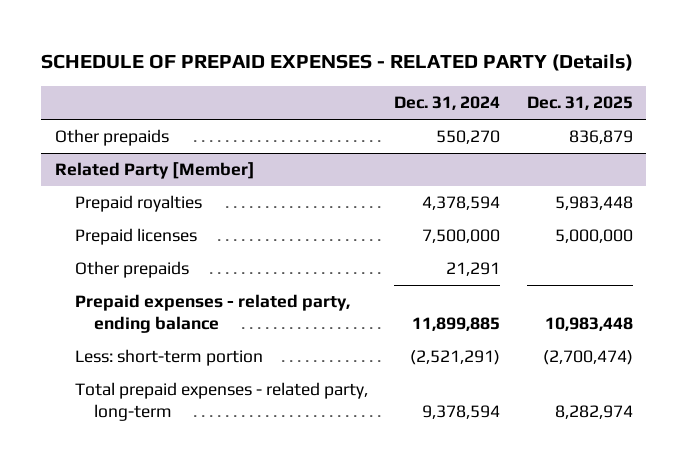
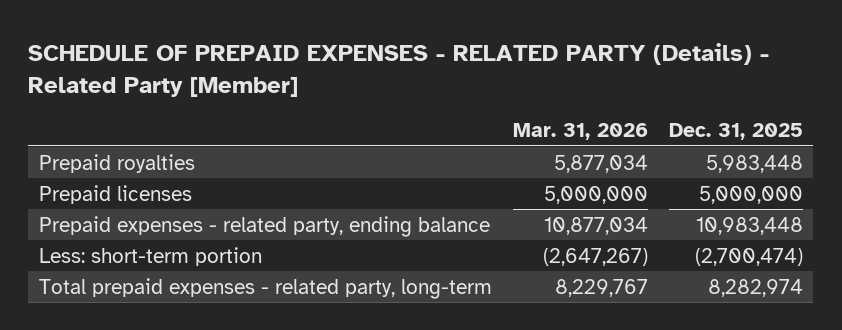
[41,54,634,72] SCHEDULE OF PREPAID EXPENSES - RELATED PARTY (Details) -> [28,42,770,98] SCHEDULE OF PREPAID EXPENSES - RELATED PARTY (Details) - Related Party [Member]
[394,96,501,111] Dec. 31, 2024 -> none
none -> [512,123,648,141] Mar. 31, 2026
[54,129,169,147] Other prepaids -> none
[54,162,255,180] Related Party [Member] -> none
[74,261,189,279] Other prepaids -> none

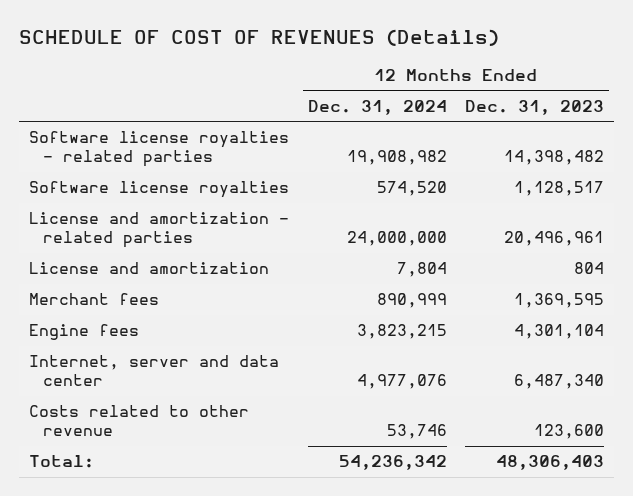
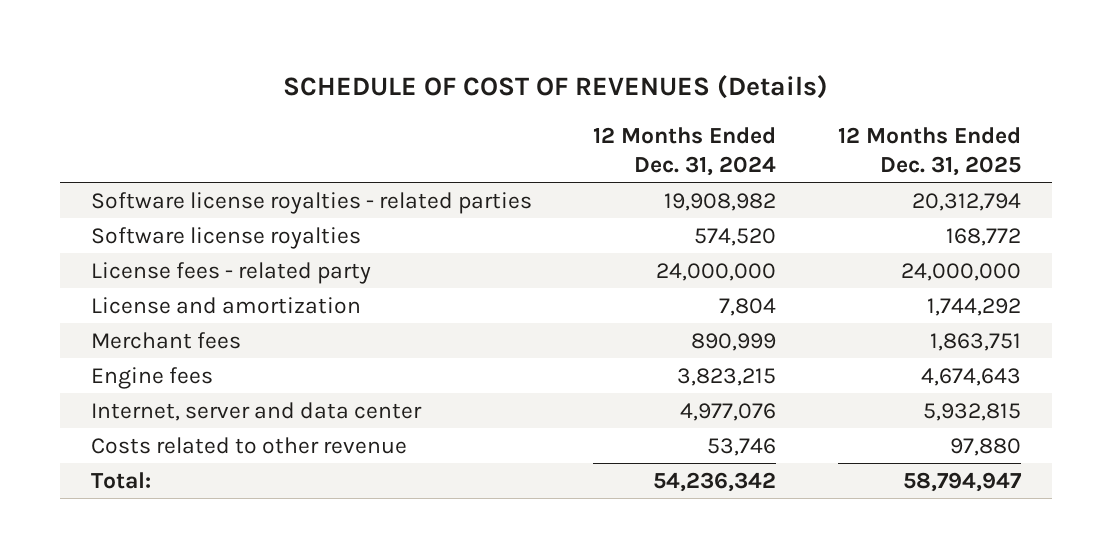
[465,100,605,116] Dec. 31, 2023 -> none
none -> [838,127,1022,177] 12 Months Ended Dec. 31, 2025
[28,212,289,249] License and amortization - related parties -> none
none -> [90,261,371,284] License fees - related party

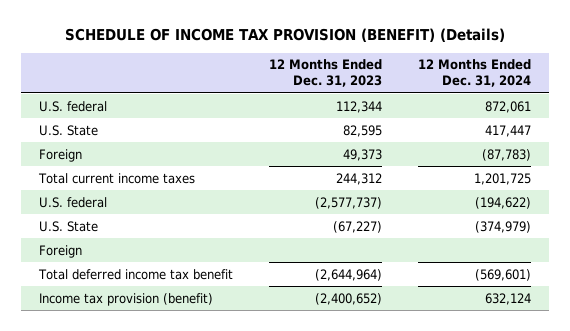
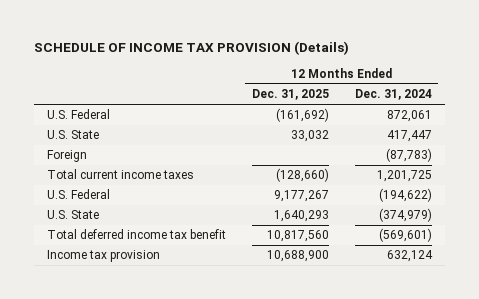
[65,28,506,43] SCHEDULE OF INCOME TAX PROVISION (BENEFIT) (Details) -> [33,41,349,56] SCHEDULE OF INCOME TAX PROVISION (Details)
[269,59,383,88] 12 Months Ended Dec. 31, 2023 -> none
none -> [251,89,329,101] Dec. 31, 2025
[38,100,107,112] U.S. federal -> [46,109,110,120] U.S. Federal
[38,196,107,208] U.S. federal -> [46,189,110,200] U.S. Federal
[38,244,82,258] Foreign -> none
[38,292,213,306] Income tax provision (benefit) -> [46,250,160,263] Income tax provision

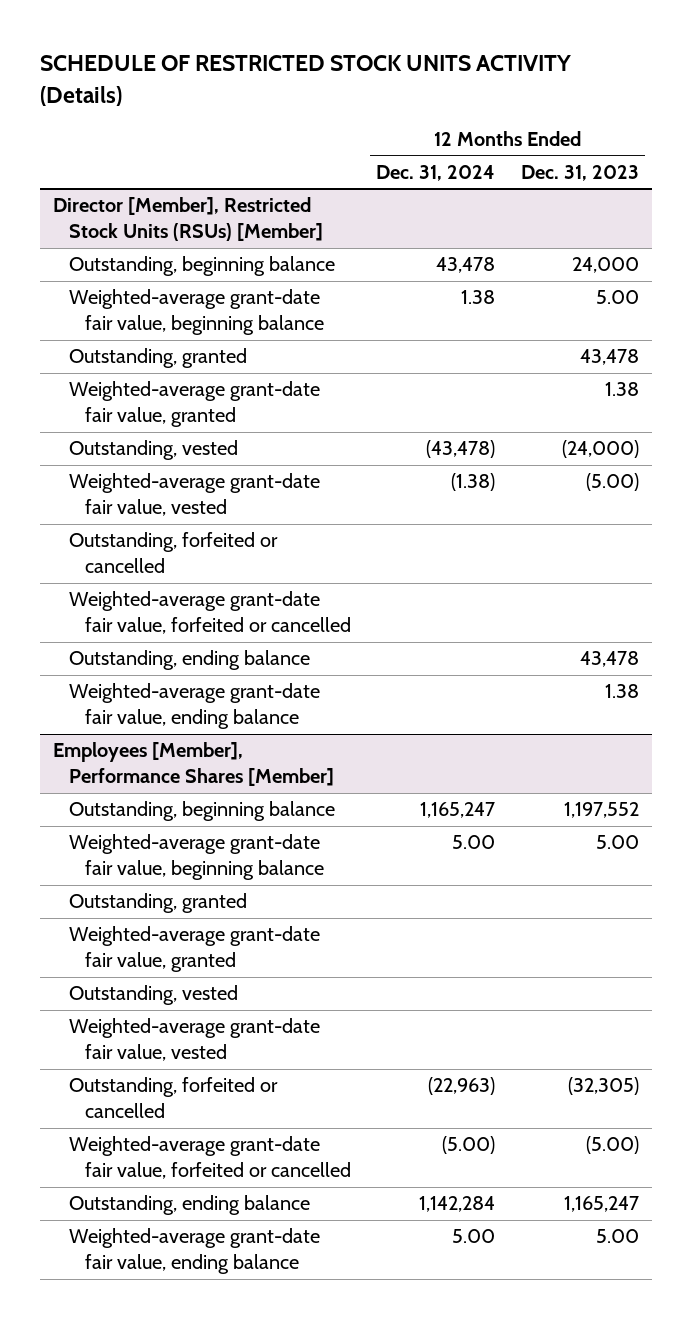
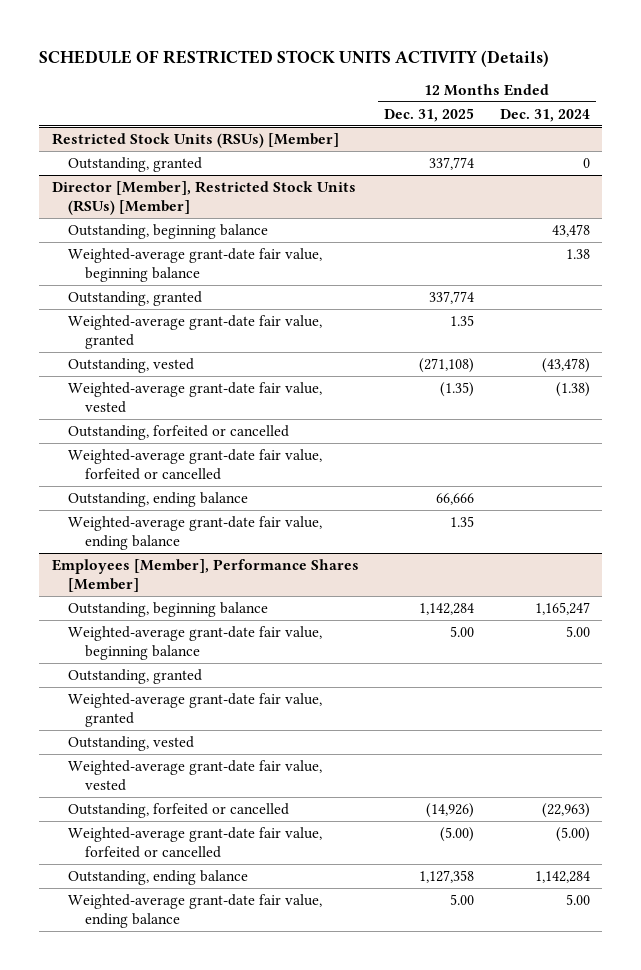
[520,164,639,181] Dec. 31, 2023 -> none
none -> [384,107,475,122] Dec. 31, 2025
none -> [51,132,339,148] Restricted Stock Units (RSUs) [Member]
none -> [68,156,203,172] Outstanding, granted

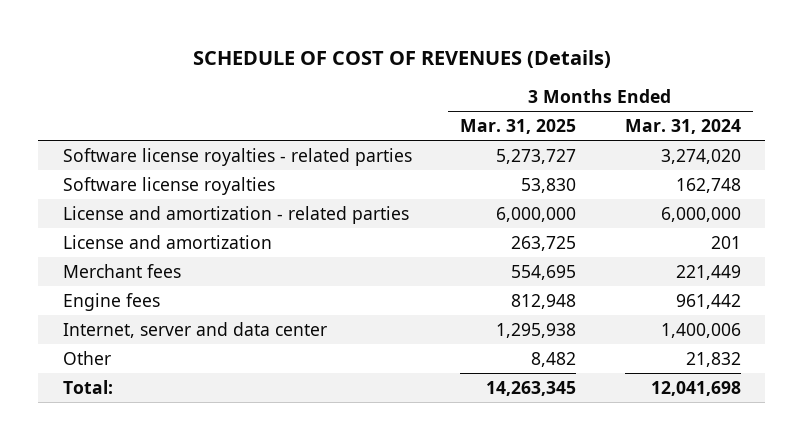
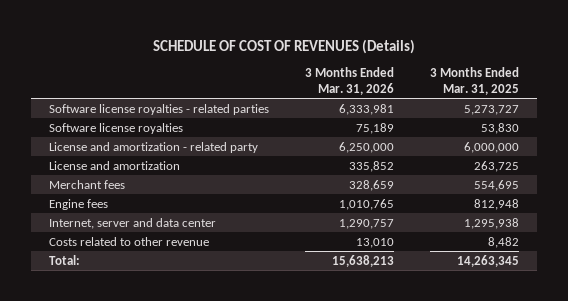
[624,119,741,135] Mar. 31, 2024 -> none
none -> [304,67,394,95] 3 Months Ended Mar. 31, 2026
[62,205,409,224] License and amortization - related parties -> [49,141,259,153] License and amortization - related party
[62,350,111,365] Other -> [49,236,210,246] Costs related to other revenue

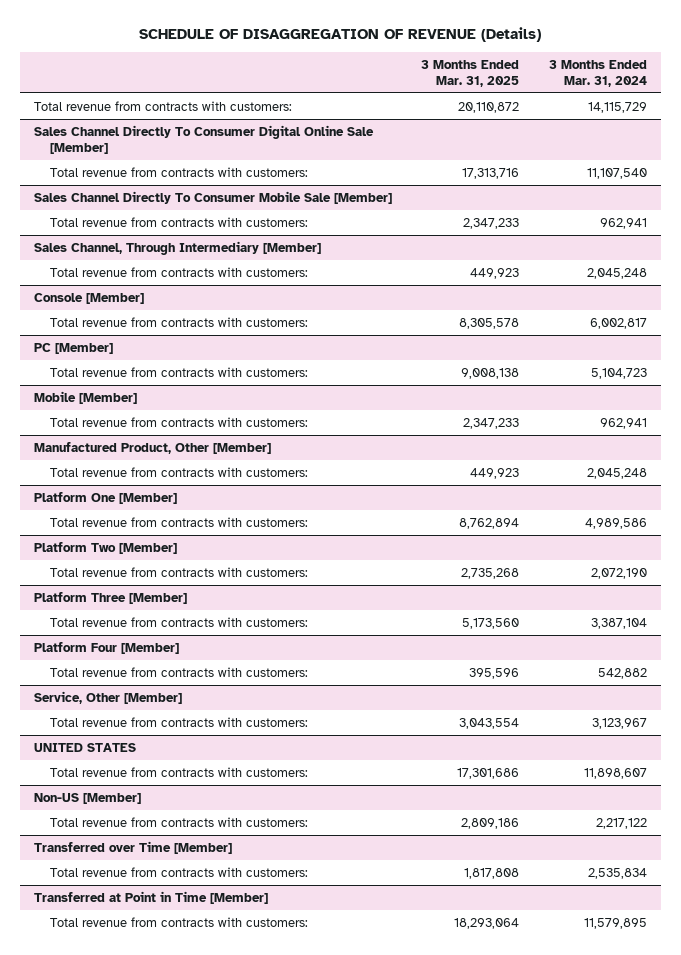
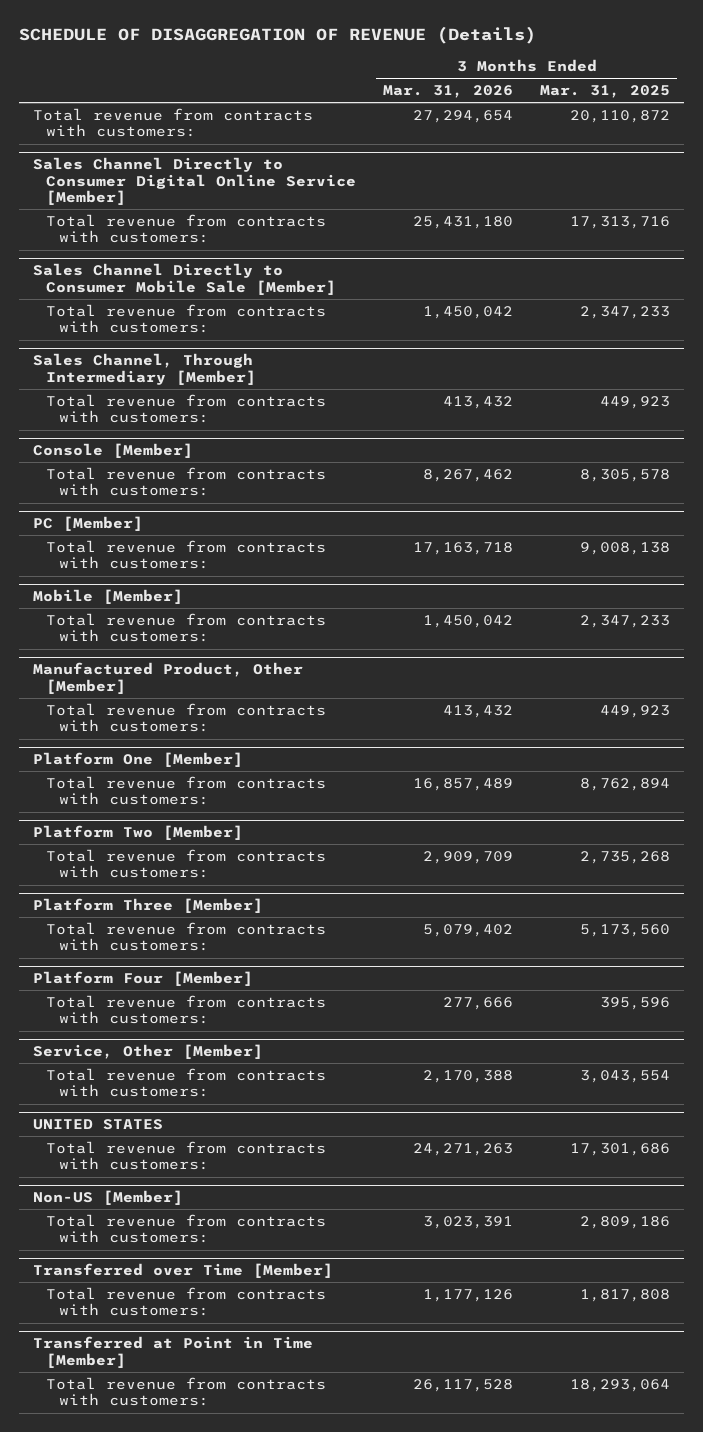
[548,59,647,87] 3 Months Ended Mar. 31, 2024 -> none
none -> [383,84,514,98] Mar. 31, 2026
[34,124,375,154] Sales Channel Directly To Consumer Digital Online Sale [Member] -> [32,157,356,206] Sales Channel Directly to Consumer Digital Online Service [Member]
[34,190,393,204] Sales Channel Directly To Consumer Mobile Sale [Member] -> [32,263,336,295] Sales Channel Directly to Consumer Mobile Sale [Member]

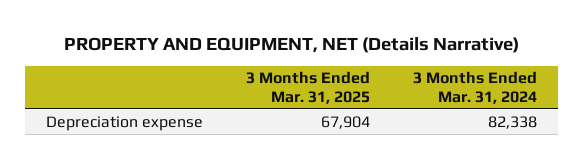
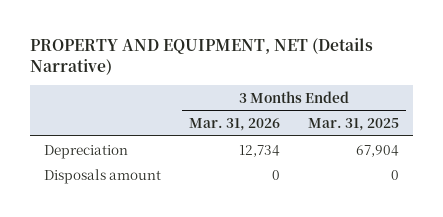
[413,71,538,104] 3 Months Ended Mar. 31, 2024 -> none
none -> [189,117,281,131] Mar. 31, 2026
[46,116,204,132] Depreciation expense -> [44,144,129,159] Depreciation
none -> [44,168,162,184] Disposals amount

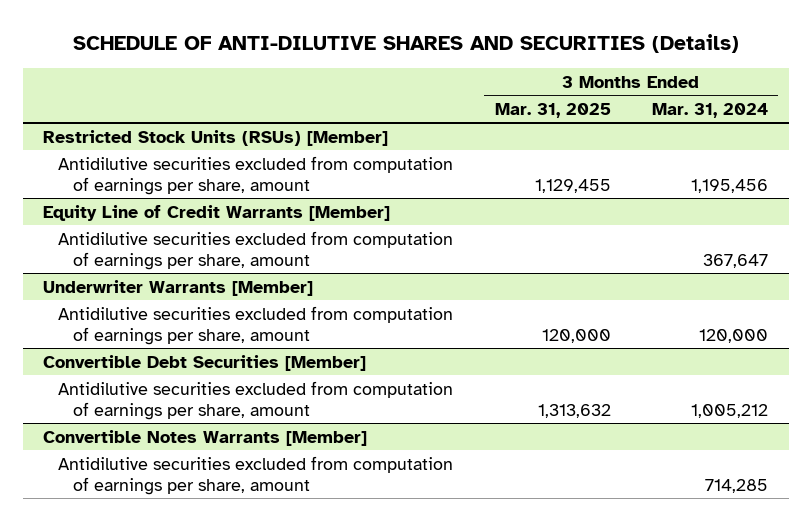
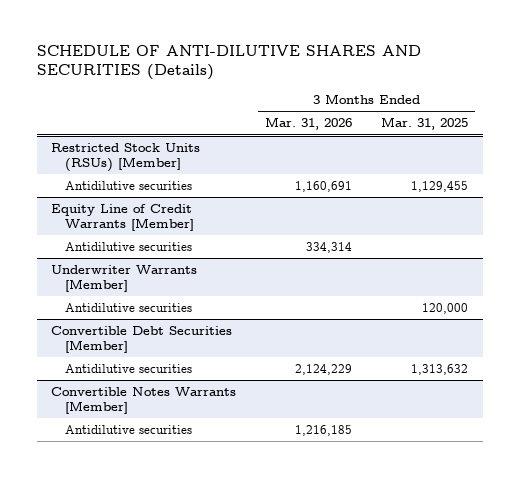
[651,102,768,118] Mar. 31, 2024 -> none
none -> [265,117,353,131] Mar. 31, 2026
[58,155,454,195] Antidilutive securities excluded from computation of earnings per share, amount -> [65,181,193,191] Antidilutive securities
[58,230,454,270] Antidilutive securities excluded from computation of earnings per share, amount -> [65,242,193,252] Antidilutive securities
[58,305,454,345] Antidilutive securities excluded from computation of earnings per share, amount -> [65,303,193,313] Antidilutive securities
[58,380,454,420] Antidilutive securities excluded from computation of earnings per share, amount -> [65,364,193,374] Antidilutive securities
[58,455,454,495] Antidilutive securities excluded from computation of earnings per share, amount -> [65,425,193,435] Antidilutive securities

